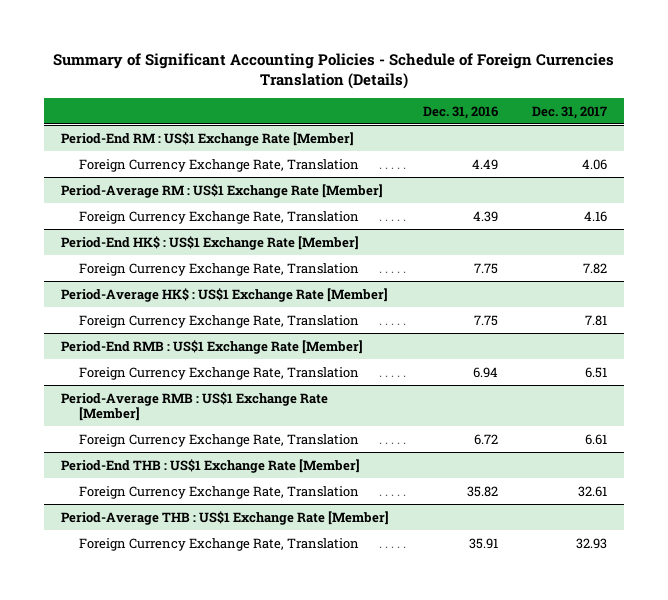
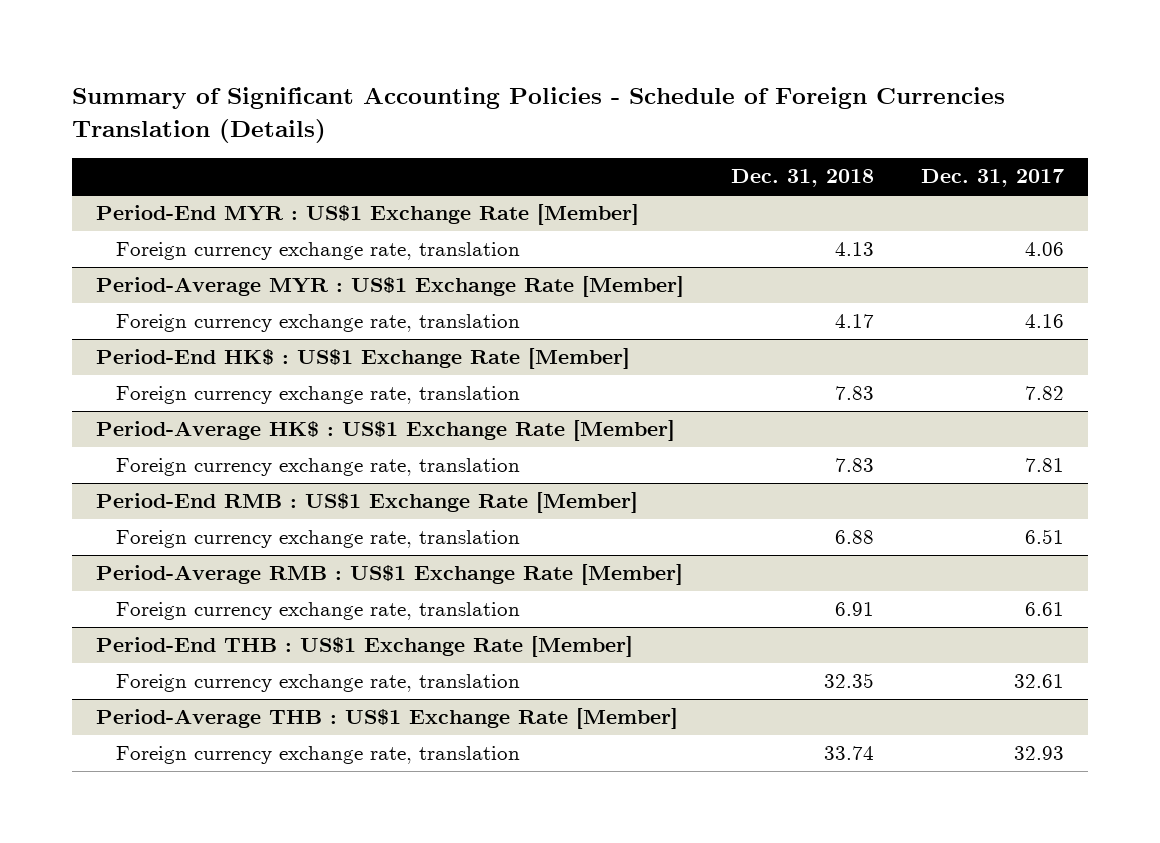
[423,105,499,119] Dec. 31, 2016 -> none
none -> [730,169,874,188] Dec. 31, 2018
[61,131,355,146] Period-End RM : US$1 Exchange Rate [Member] -> [95,204,639,226] Period-End MYR : US$1 Exchange Rate [Member]
[78,158,359,172] Foreign Currency Exchange Rate, Translation -> [115,242,520,261] Foreign currency exchange rate, translation
[61,183,384,198] Period-Average RM : US$1 Exchange Rate [Member] -> [95,276,684,298] Period-Average MYR : US$1 Exchange Rate [Member]
[78,210,359,224] Foreign Currency Exchange Rate, Translation -> [115,314,520,333] Foreign currency exchange rate, translation
[78,262,359,276] Foreign Currency Exchange Rate, Translation -> [115,386,520,405] Foreign currency exchange rate, translation
[78,314,359,328] Foreign Currency Exchange Rate, Translation -> [115,458,520,477] Foreign currency exchange rate, translation
[78,366,359,380] Foreign Currency Exchange Rate, Translation -> [115,530,520,549] Foreign currency exchange rate, translation
[78,433,359,447] Foreign Currency Exchange Rate, Translation -> [115,602,520,621] Foreign currency exchange rate, translation
[78,485,359,499] Foreign Currency Exchange Rate, Translation -> [115,674,520,693] Foreign currency exchange rate, translation
[78,537,359,551] Foreign Currency Exchange Rate, Translation -> [115,746,520,765] Foreign currency exchange rate, translation

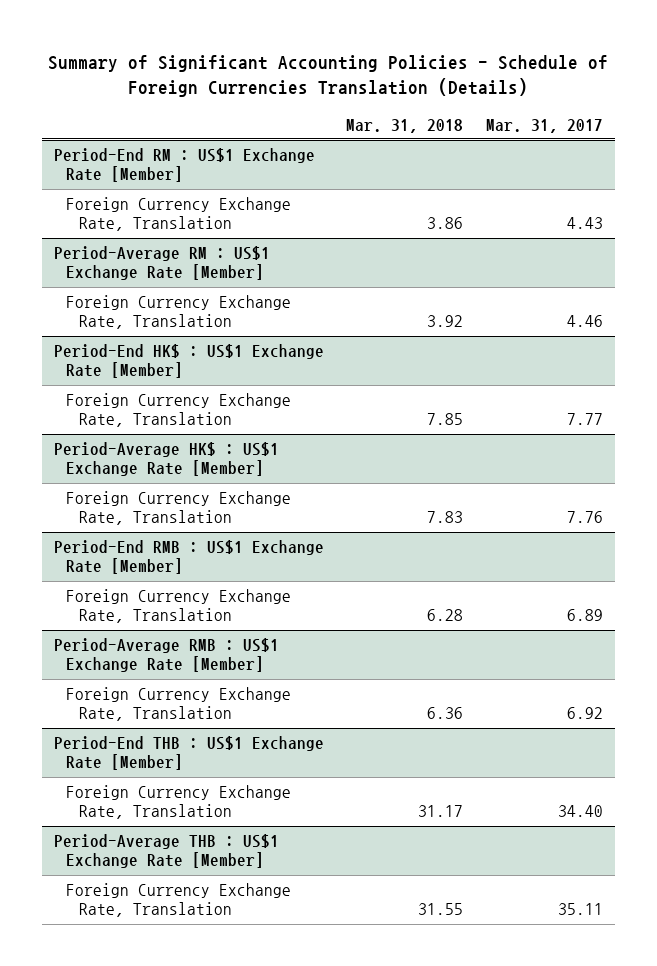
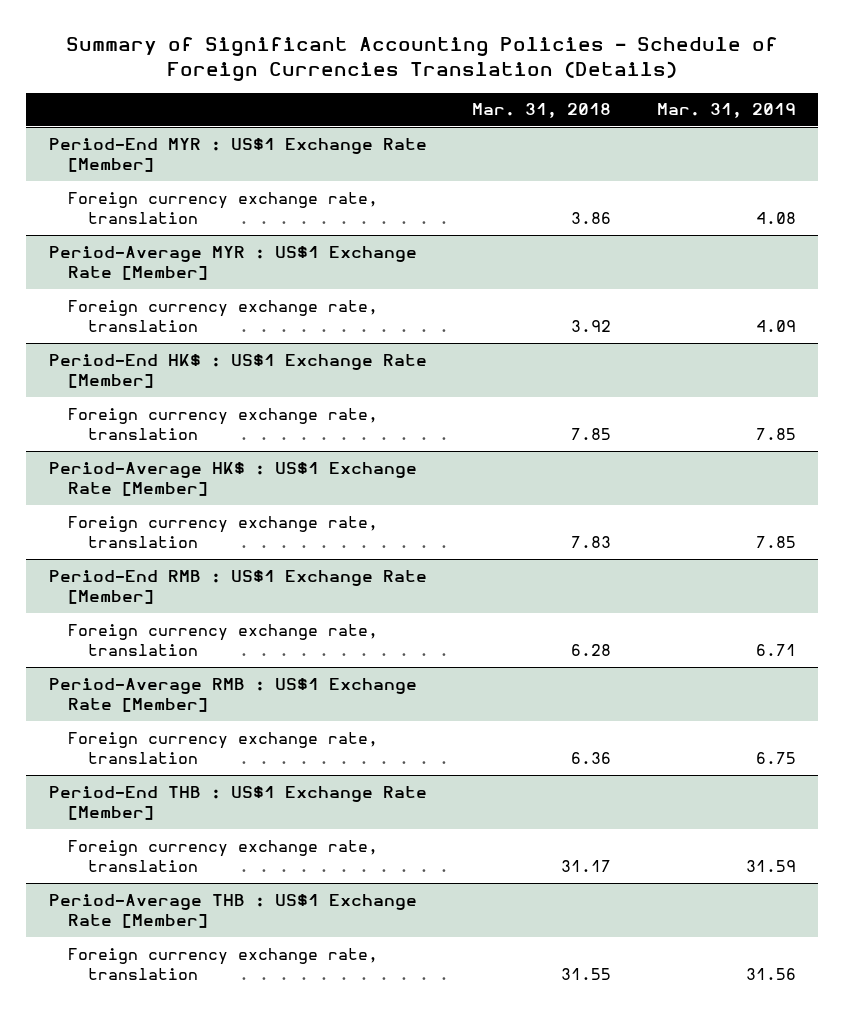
[486,118,604,133] Mar. 31, 2017 -> none
none -> [656,103,796,119] Mar. 31, 2019
[53,147,315,183] Period-End RM : US$1 Exchange Rate [Member] -> [48,137,427,173] Period-End MYR : US$1 Exchange Rate [Member]
[66,196,292,232] Foreign Currency Exchange Rate, Translation -> [68,191,379,225] Foreign currency exchange rate, translation
[53,245,270,281] Period-Average RM : US$1 Exchange Rate [Member] -> [48,245,417,281] Period-Average MYR : US$1 Exchange Rate [Member]
[66,294,292,330] Foreign Currency Exchange Rate, Translation -> [68,299,379,333] Foreign currency exchange rate, translation
[66,392,292,428] Foreign Currency Exchange Rate, Translation -> [68,407,379,441] Foreign currency exchange rate, translation
[66,490,292,526] Foreign Currency Exchange Rate, Translation -> [68,515,379,549] Foreign currency exchange rate, translation
[66,588,292,624] Foreign Currency Exchange Rate, Translation -> [68,623,379,657] Foreign currency exchange rate, translation
[66,686,292,722] Foreign Currency Exchange Rate, Translation -> [68,731,379,765] Foreign currency exchange rate, translation
[66,784,292,820] Foreign Currency Exchange Rate, Translation -> [68,839,379,873] Foreign currency exchange rate, translation
[66,882,292,918] Foreign Currency Exchange Rate, Translation -> [68,947,379,981] Foreign currency exchange rate, translation

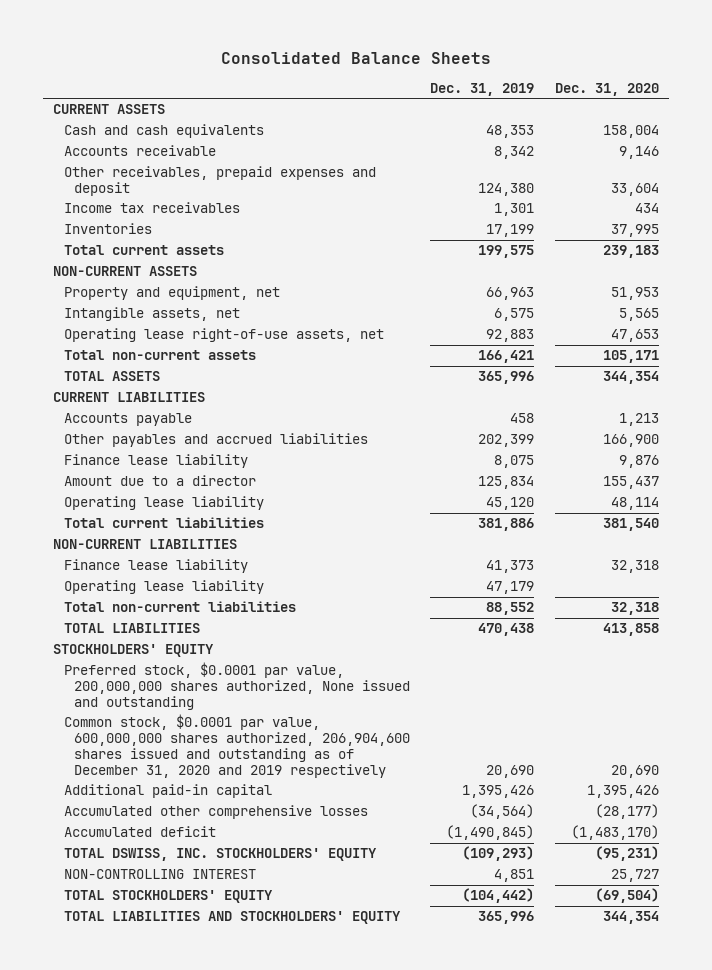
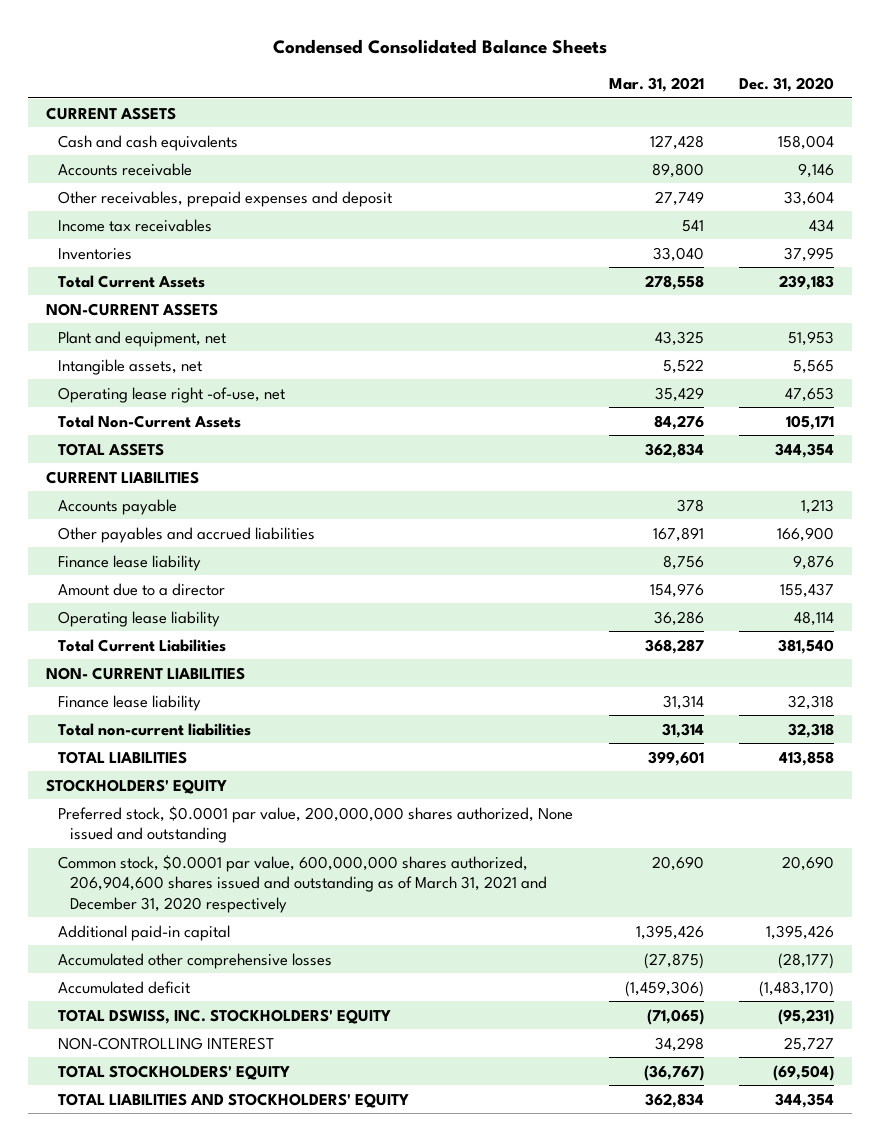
[220,52,491,65] Consolidated Balance Sheets -> [273,39,608,55] Condensed Consolidated Balance Sheets
[430,82,535,96] Dec. 31, 2019 -> none
none -> [608,76,704,92] Mar. 31, 2021
[63,245,224,256] Total current assets -> [57,274,205,288] Total Current Assets
[63,286,280,301] Property and equipment, net -> [57,330,226,347] Plant and equipment, net
[63,328,384,343] Operating lease right-of-use assets, net -> [57,386,285,403] Operating lease right -of-use, net
[63,350,256,361] Total non-current assets -> [57,414,241,428] Total Non-Current Assets
[63,517,264,529] Total current liabilities -> [57,638,226,652] Total Current Liabilities
[52,539,237,550] NON-CURRENT LIABILITIES -> [45,666,245,680] NON- CURRENT LIABILITIES
[63,580,264,595] Operating lease liability -> none
[63,714,411,778] Common stock, $0.0001 par value, 600,000,000 shares authorized, 206,904,600 shares issued and outstanding as of December 31, 2020 and 2019 respectively -> [57,854,547,913] Common stock, $0.0001 par value, 600,000,000 shares authorized, 206,904,600 shares issued and outstanding as of March 31, 2021 and December 31, 2020 respectively

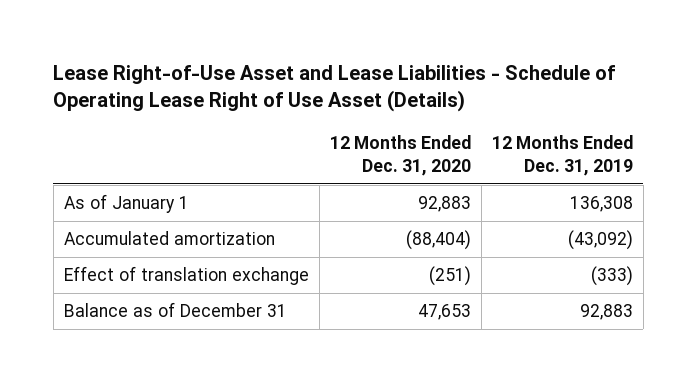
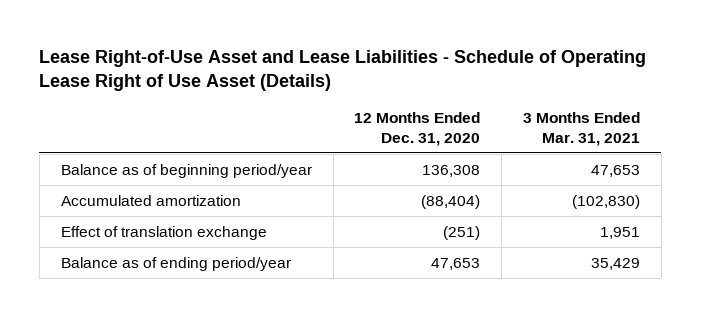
[491,135,633,176] 12 Months Ended Dec. 31, 2019 -> none
none -> [522,112,640,146] 3 Months Ended Mar. 31, 2021
[63,194,189,214] As of January 1 -> [60,163,312,178] Balance as of beginning period/year
[417,196,471,213] 92,883 -> [422,164,481,177] 136,308
[63,302,287,318] Balance as of December 31 -> [60,256,291,271] Balance as of ending period/year

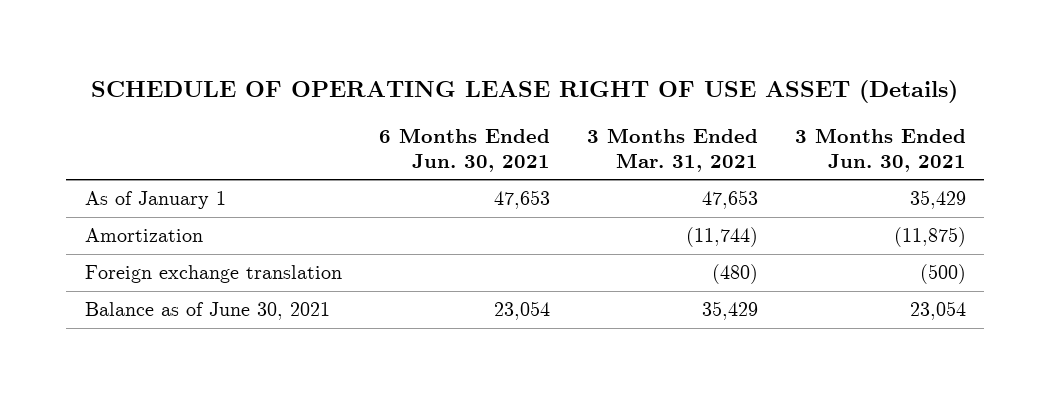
[39,50,647,92] Lease Right-of-Use Asset and Lease Liabilities - Schedule of Operating Lease Right of Use Asset (Details) -> [91,80,959,104] SCHEDULE OF OPERATING LEASE RIGHT OF USE ASSET (Details)
[354,112,481,146] 12 Months Ended Dec. 31, 2020 -> none
none -> [378,127,550,172] 6 Months Ended Jun. 30, 2021
none -> [794,127,966,172] 3 Months Ended Jun. 30, 2021
[60,225,267,240] Effect of translation exchange -> none
[60,163,312,178] Balance as of beginning period/year -> [84,191,226,210] As of January 1
[60,194,241,206] Accumulated amortization -> [84,228,203,243] Amortization
[571,194,640,209] (102,830) -> [685,227,758,248] (11,744)
none -> [84,265,342,284] Foreign exchange translation
[60,256,291,271] Balance as of ending period/year -> [84,302,330,321] Balance as of June 30, 2021

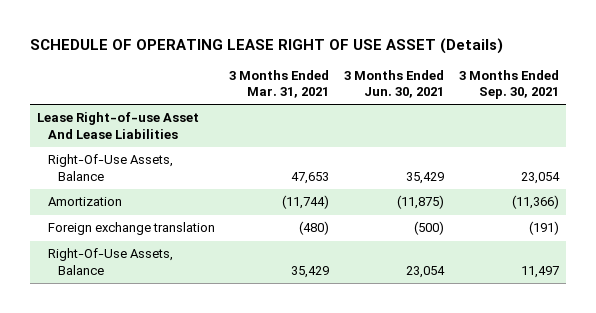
[378,127,550,172] 6 Months Ended Jun. 30, 2021 -> none
none -> [459,70,560,100] 3 Months Ended Sep. 30, 2021
none -> [37,112,200,139] Lease Right-of-use Asset And Lease Liabilities
[84,191,226,210] As of January 1 -> [47,154,173,181] Right-Of-Use Assets, Balance
[84,302,330,321] Balance as of June 30, 2021 -> [47,248,173,275] Right-Of-Use Assets, Balance

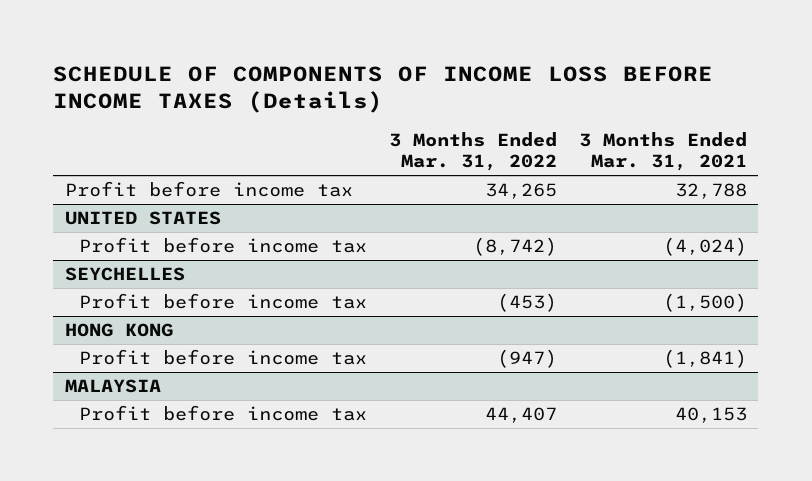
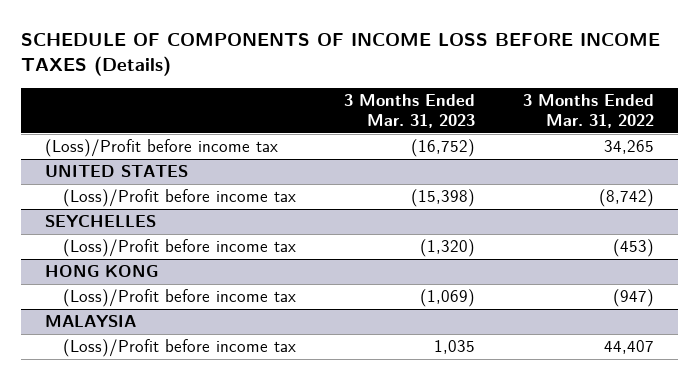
[579,131,748,172] 3 Months Ended Mar. 31, 2021 -> none
none -> [343,93,475,129] 3 Months Ended Mar. 31, 2023
[64,181,353,198] Profit before income tax -> [44,139,278,158] (Loss)/Profit before income tax
[78,237,367,254] Profit before income tax -> [62,189,296,208] (Loss)/Profit before income tax
[78,293,367,310] Profit before income tax -> [62,239,296,258] (Loss)/Profit before income tax
[78,349,367,366] Profit before income tax -> [62,289,296,308] (Loss)/Profit before income tax
[78,405,367,422] Profit before income tax -> [62,339,296,358] (Loss)/Profit before income tax

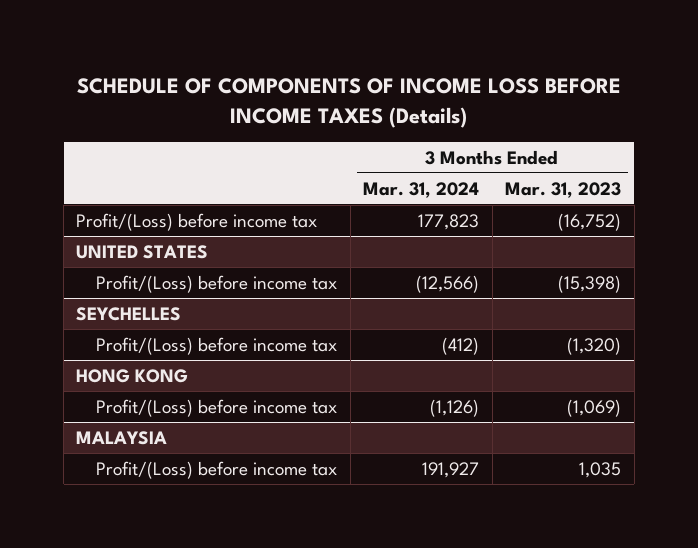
[522,93,654,129] 3 Months Ended Mar. 31, 2022 -> none
none -> [363,181,480,198] Mar. 31, 2024
[44,139,278,158] (Loss)/Profit before income tax -> [76,212,318,231] Profit/(Loss) before income tax
[62,189,296,208] (Loss)/Profit before income tax -> [96,274,338,293] Profit/(Loss) before income tax
[62,239,296,258] (Loss)/Profit before income tax -> [96,336,338,355] Profit/(Loss) before income tax
[62,289,296,308] (Loss)/Profit before income tax -> [96,398,338,417] Profit/(Loss) before income tax
[62,339,296,358] (Loss)/Profit before income tax -> [96,460,338,479] Profit/(Loss) before income tax

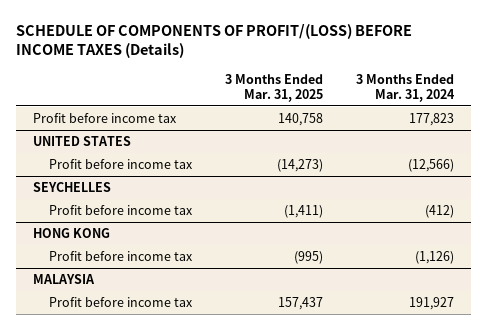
[76,78,621,129] SCHEDULE OF COMPONENTS OF INCOME LOSS BEFORE INCOME TAXES (Details) -> [16,23,413,59] SCHEDULE OF COMPONENTS OF PROFIT/(LOSS) BEFORE INCOME TAXES (Details)
[505,181,622,198] Mar. 31, 2023 -> none
none -> [225,73,324,102] 3 Months Ended Mar. 31, 2025
[76,212,318,231] Profit/(Loss) before income tax -> [32,113,177,124] Profit before income tax
[96,274,338,293] Profit/(Loss) before income tax -> [48,159,193,170] Profit before income tax
[96,336,338,355] Profit/(Loss) before income tax -> [48,205,193,216] Profit before income tax
[96,398,338,417] Profit/(Loss) before income tax -> [48,251,193,262] Profit before income tax
[96,460,338,479] Profit/(Loss) before income tax -> [48,297,193,308] Profit before income tax

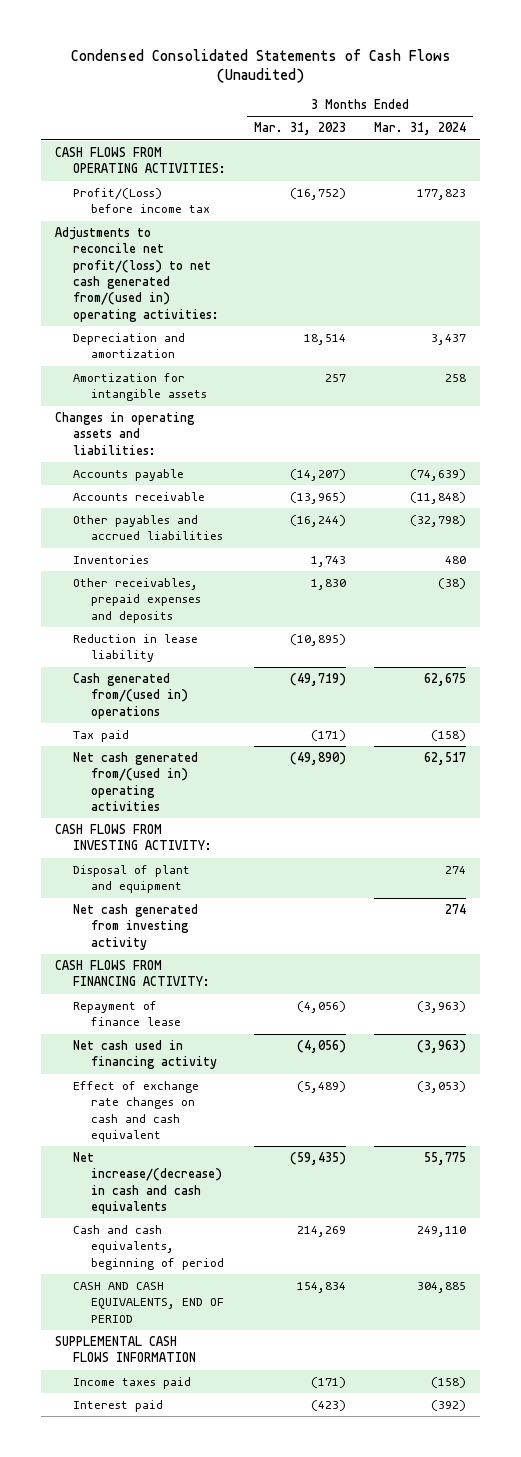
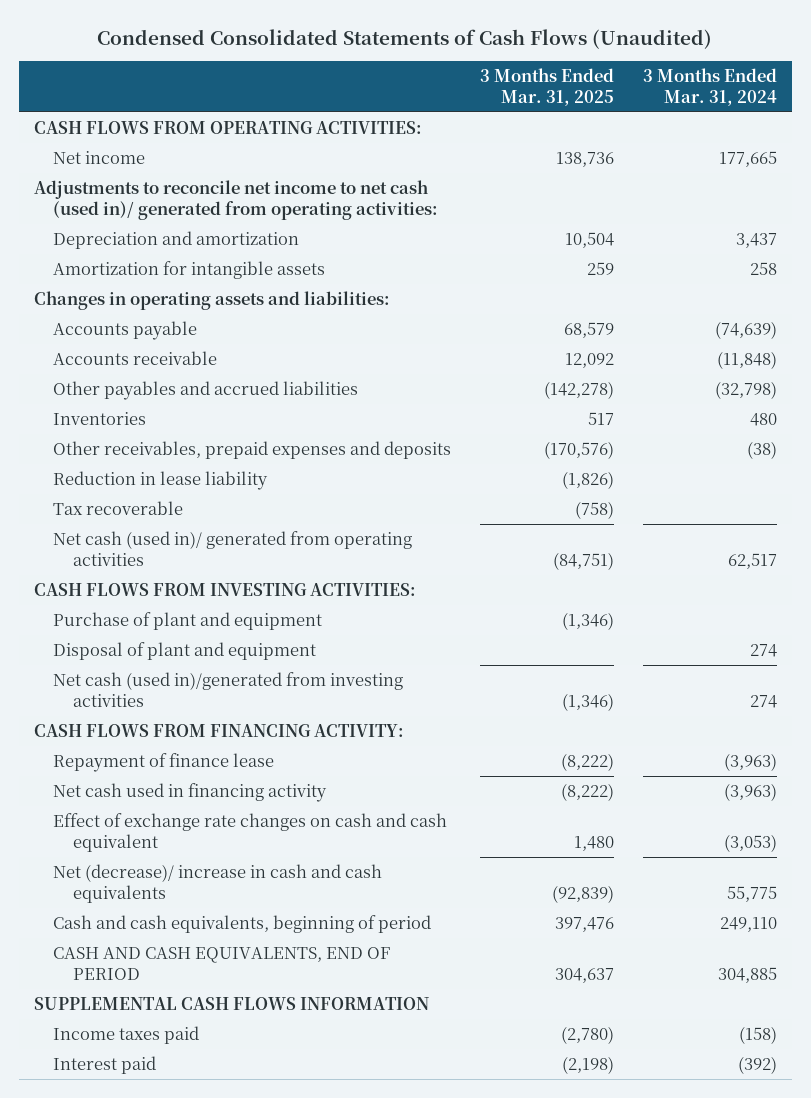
[254,122,347,136] Mar. 31, 2023 -> none
none -> [480,68,615,106] 3 Months Ended Mar. 31, 2025
[73,188,210,214] Profit/(Loss) before income tax -> none
none -> [53,151,146,165] Net income
[55,227,220,322] Adjustments to reconcile net profit/(loss) to net cash generated from/(used in) operating activities: -> [33,180,439,220] Adjustments to reconcile net income to net cash (used in)/ generated from operating activities:
[73,673,188,719] Cash generated from/(used in) operations -> none
[73,730,130,743] Tax paid -> none
none -> [53,501,184,516] Tax recoverable
[73,752,199,812] Net cash generated from/(used in) operating activities -> [53,531,413,566] Net cash (used in)/ generated from operating activities
[55,824,213,851] CASH FLOWS FROM INVESTING ACTIVITY: -> [33,583,416,597] CASH FLOWS FROM INVESTING ACTIVITIES:
none -> [53,612,323,631] Purchase of plant and equipment
[73,904,199,950] Net cash generated from investing activity -> [53,672,404,707] Net cash (used in)/generated from investing activities
[73,1152,222,1215] Net increase/(decrease) in cash and cash equivalents -> [53,864,383,903] Net (decrease)/ increase in cash and cash equivalents

